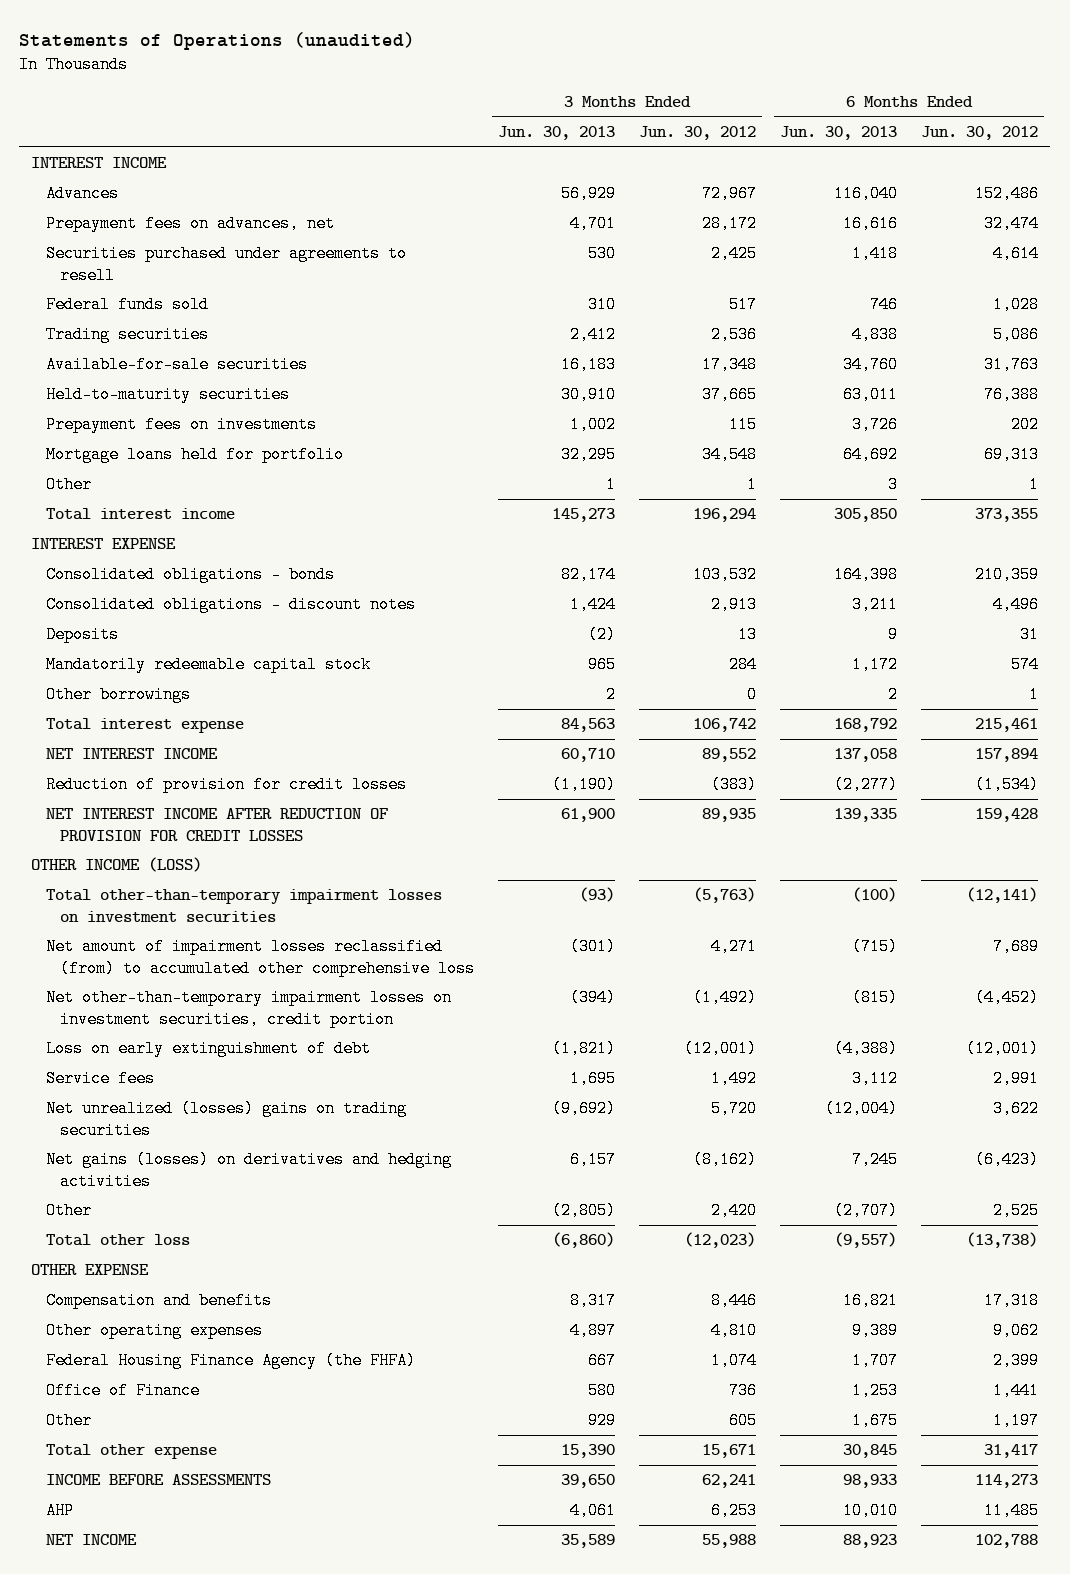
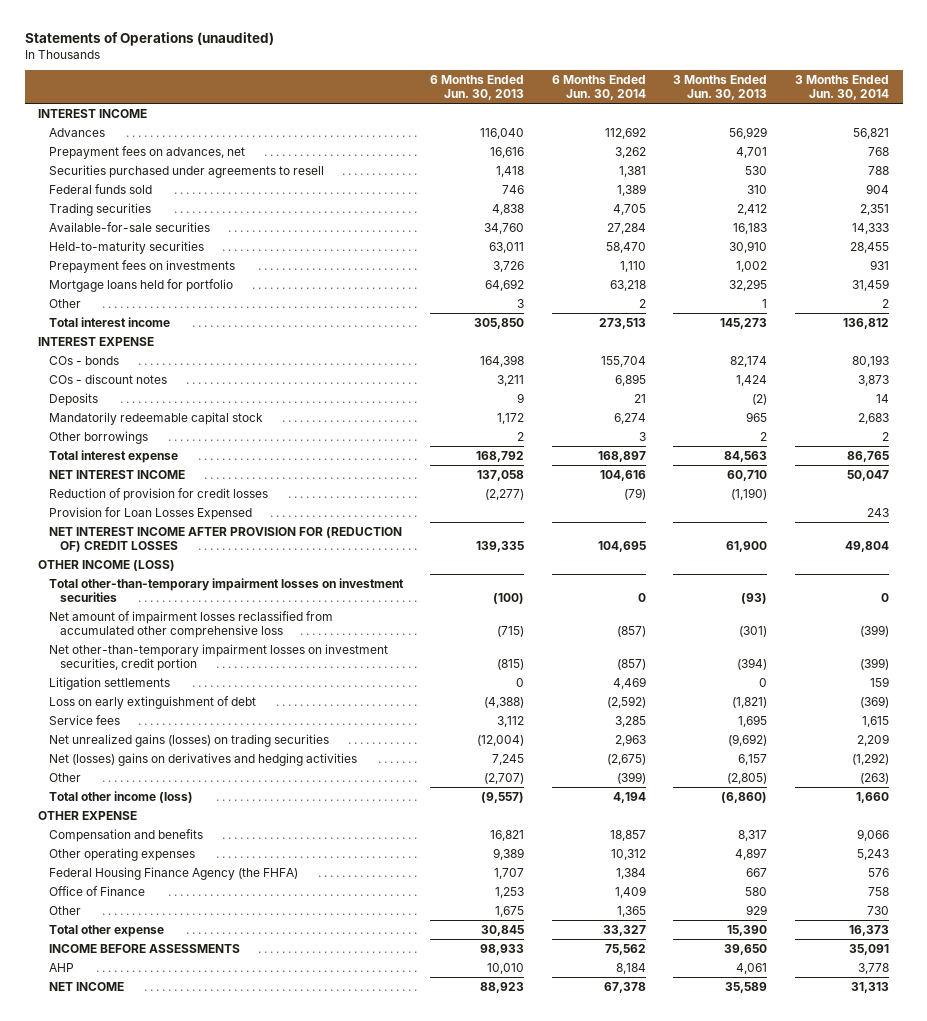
[639,125,757,140] Jun. 30, 2012 -> none
[921,125,1039,140] Jun. 30, 2012 -> none
none -> [551,75,646,101] 6 Months Ended Jun. 30, 2014
none -> [794,75,889,101] 3 Months Ended Jun. 30, 2014
[45,566,335,584] Consolidated obligations - bonds -> [48,355,119,365] COs - bonds
[45,596,416,614] Consolidated obligations - discount notes -> [48,373,167,384] COs - discount notes
none -> [48,506,252,520] Provision for Loan Losses Expensed
[45,808,388,841] NET INTEREST INCOME AFTER REDUCTION OF PROVISION FOR CREDIT LOSSES -> [48,526,402,552] NET INTEREST INCOME AFTER PROVISION FOR (REDUCTION OF) CREDIT LOSSES
[45,938,475,977] Net amount of impairment losses reclassified (from) to accumulated other comprehensive loss -> [48,610,333,638] Net amount of impairment losses reclassified from accumulated other comprehensive loss
none -> [48,676,170,690] Litigation settlements
[45,1100,407,1139] Net unrealized (losses) gains on trading securities -> [48,733,329,747] Net unrealized gains (losses) on trading securities
[45,1151,452,1190] Net gains (losses) on derivatives and hedging activities -> [48,752,357,766] Net (losses) gains on derivatives and hedging activities
[45,1234,190,1247] Total other loss -> [48,790,193,803] Total other income (loss)

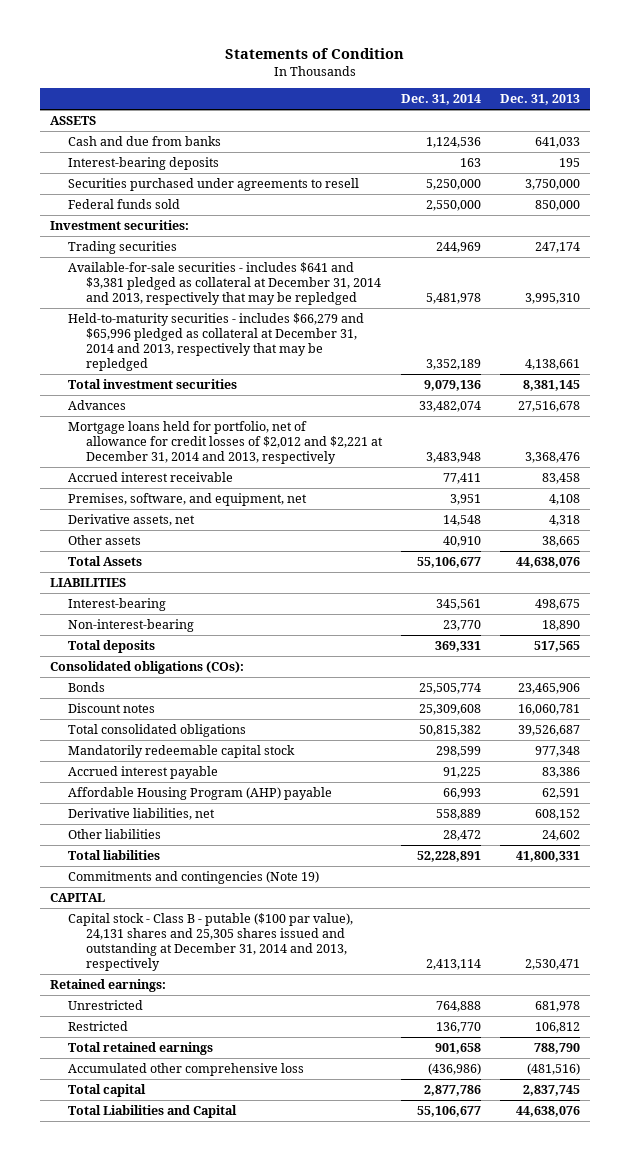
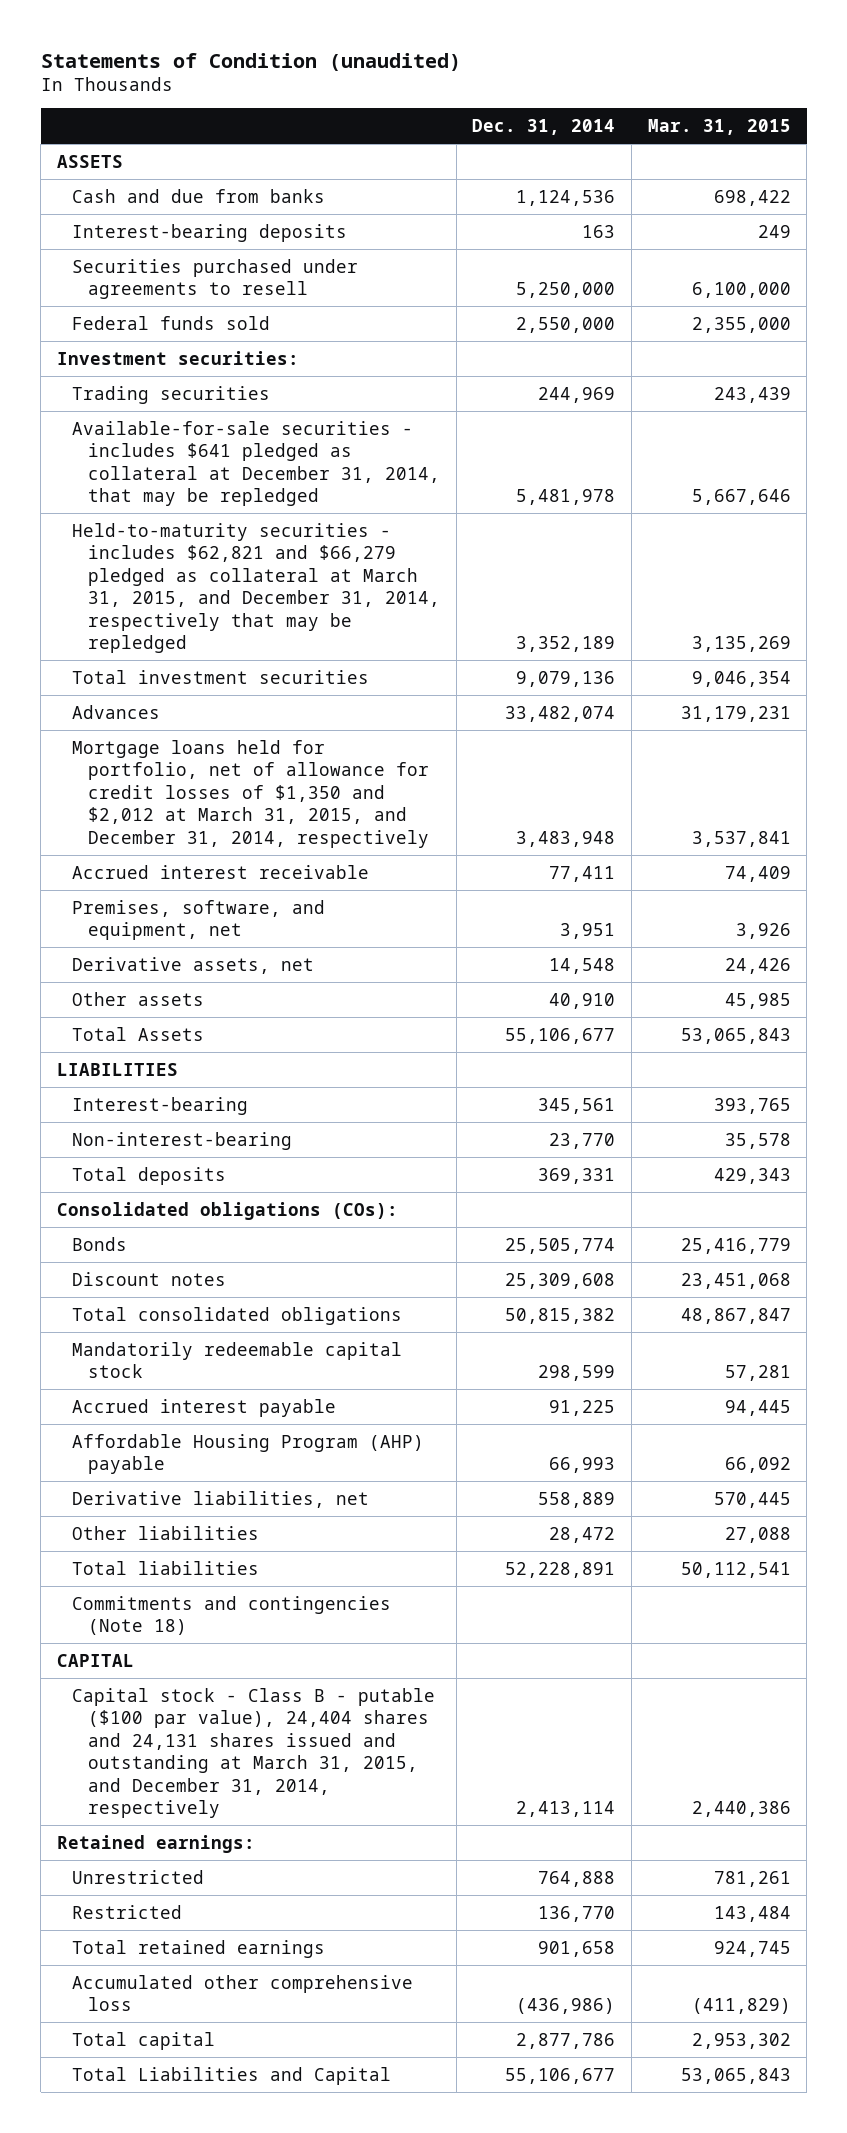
[224,48,404,60] Statements of Condition -> [40,52,461,71] Statements of Condition (unaudited)
[500,94,581,106] Dec. 31, 2013 -> none
none -> [647,119,791,136] Mar. 31, 2015
[67,261,381,306] Available-for-sale securities - includes $641 and $3,381 pledged as collateral at December 31, 2014 and 2013, respectively that may be repledged -> [72,420,441,507] Available-for-sale securities - includes $641 pledged as collateral at December 31, 2014, that may be repledged
[67,312,364,372] Held-to-maturity securities - includes $66,279 and $65,996 pledged as collateral at December 31, 2014 and 2013, respectively that may be repledged -> [72,522,441,654] Held-to-maturity securities - includes $62,821 and $66,279 pledged as collateral at March 31, 2015, and December 31, 2014, respectively that may be repledged
[67,420,383,465] Mortgage loans held for portfolio, net of allowance for credit losses of $2,012 and $2,221 at December 31, 2014 and 2013, respectively -> [72,739,430,848] Mortgage loans held for portfolio, net of allowance for credit losses of $1,350 and $2,012 at March 31, 2015, and December 31, 2014, respectively
[67,870,319,884] Commitments and contingencies (Note 19) -> [72,1595,392,1636] Commitments and contingencies (Note 18)
[67,912,353,972] Capital stock - Class B - putable ($100 par value), 24,131 shares and 25,305 shares issued and outstanding at December 31, 2014 and 2013, respectively -> [72,1687,436,1819] Capital stock - Class B - putable ($100 par value), 24,404 shares and 24,131 shares issued and outstanding at March 31, 2015, and December 31, 2014, respectively

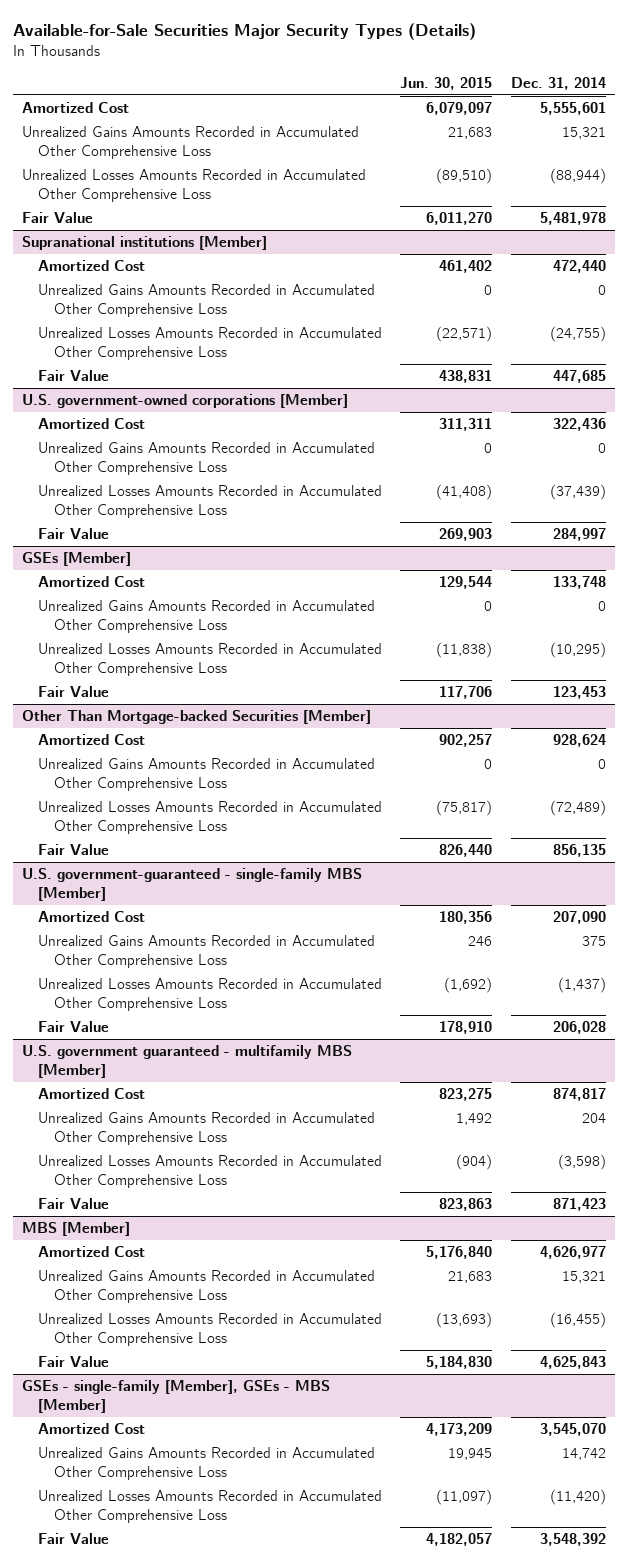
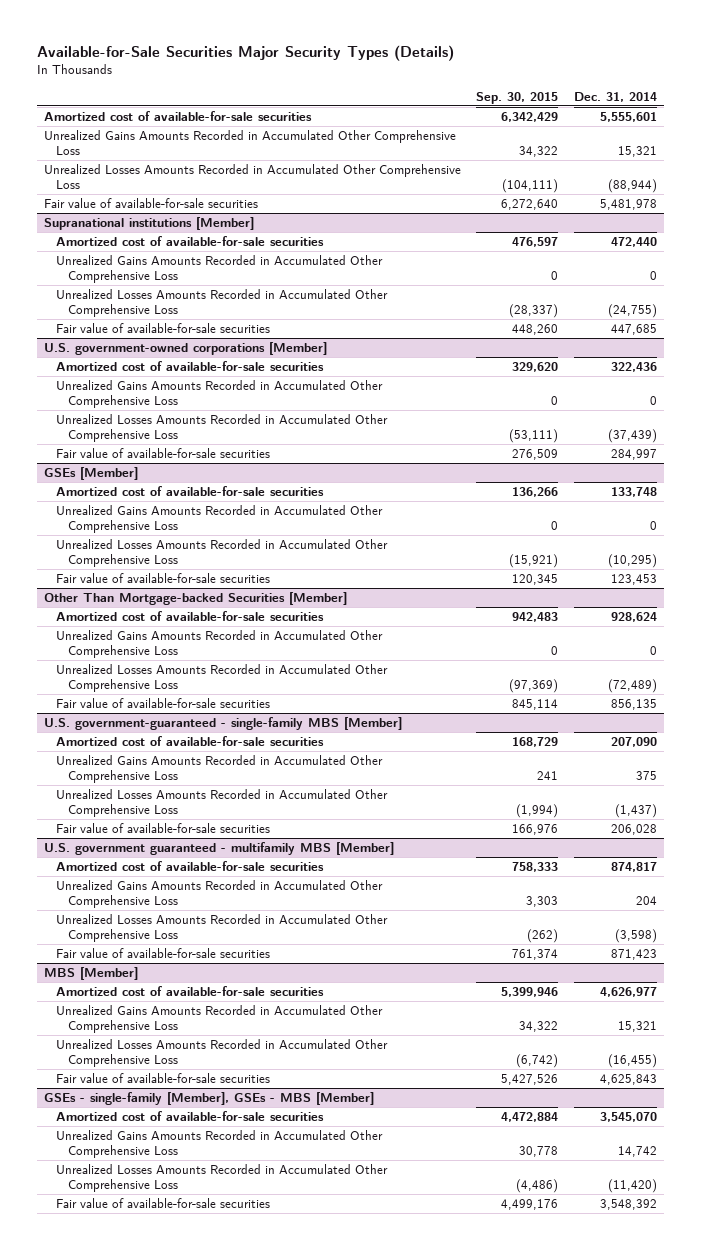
[400,76,493,90] Jun. 30, 2015 -> none
none -> [476,91,559,104] Sep. 30, 2015
[21,101,129,113] Amortized Cost -> [44,110,313,121] Amortized cost of available-for-sale securities
[21,211,93,223] Fair Value -> [44,197,259,208] Fair value of available-for-sale securities
[38,259,146,271] Amortized Cost -> [55,235,324,246] Amortized cost of available-for-sale securities
[38,369,110,381] Fair Value -> [55,322,270,333] Fair value of available-for-sale securities
[38,417,146,429] Amortized Cost -> [55,360,324,371] Amortized cost of available-for-sale securities
[38,527,110,539] Fair Value -> [55,447,270,458] Fair value of available-for-sale securities
[38,575,146,587] Amortized Cost -> [55,485,324,496] Amortized cost of available-for-sale securities
[38,685,110,697] Fair Value -> [55,572,270,583] Fair value of available-for-sale securities
[38,733,146,745] Amortized Cost -> [55,610,324,621] Amortized cost of available-for-sale securities
[38,843,110,855] Fair Value -> [55,697,270,708] Fair value of available-for-sale securities
[38,910,146,922] Amortized Cost -> [55,735,324,746] Amortized cost of available-for-sale securities
[38,1020,110,1032] Fair Value -> [55,822,270,833] Fair value of available-for-sale securities
[38,1087,146,1099] Amortized Cost -> [55,860,324,871] Amortized cost of available-for-sale securities
[38,1197,110,1209] Fair Value -> [55,947,270,958] Fair value of available-for-sale securities
[38,1245,146,1257] Amortized Cost -> [55,985,324,996] Amortized cost of available-for-sale securities
[38,1355,110,1367] Fair Value -> [55,1072,270,1083] Fair value of available-for-sale securities
[38,1422,146,1434] Amortized Cost -> [55,1110,324,1121] Amortized cost of available-for-sale securities
[38,1532,110,1544] Fair Value -> [55,1197,270,1208] Fair value of available-for-sale securities

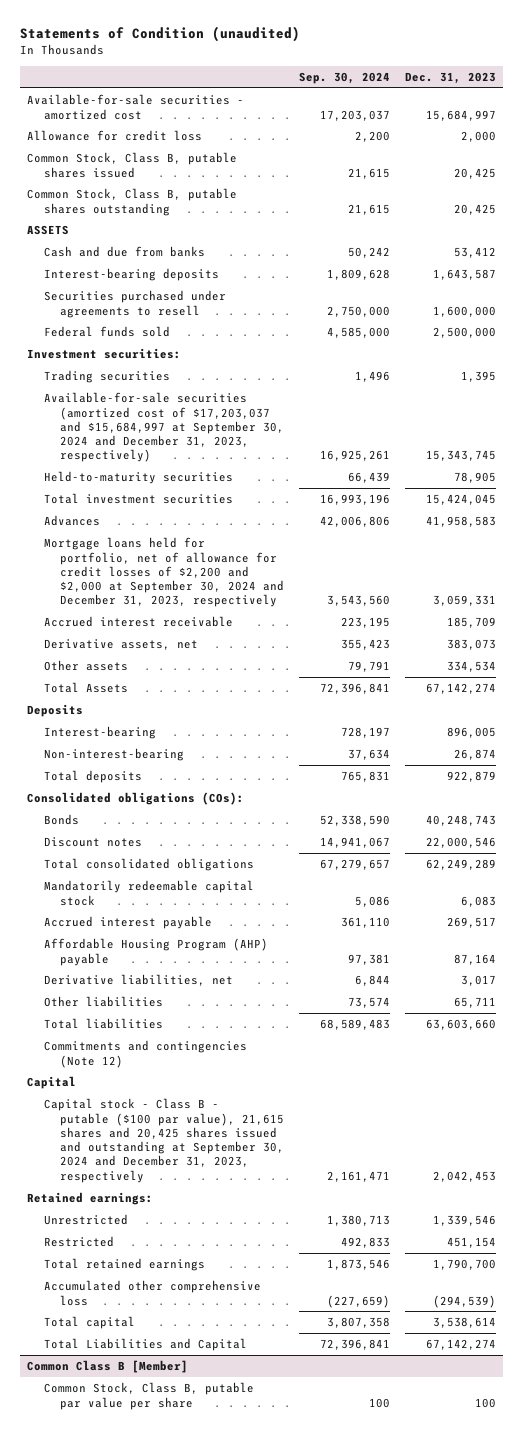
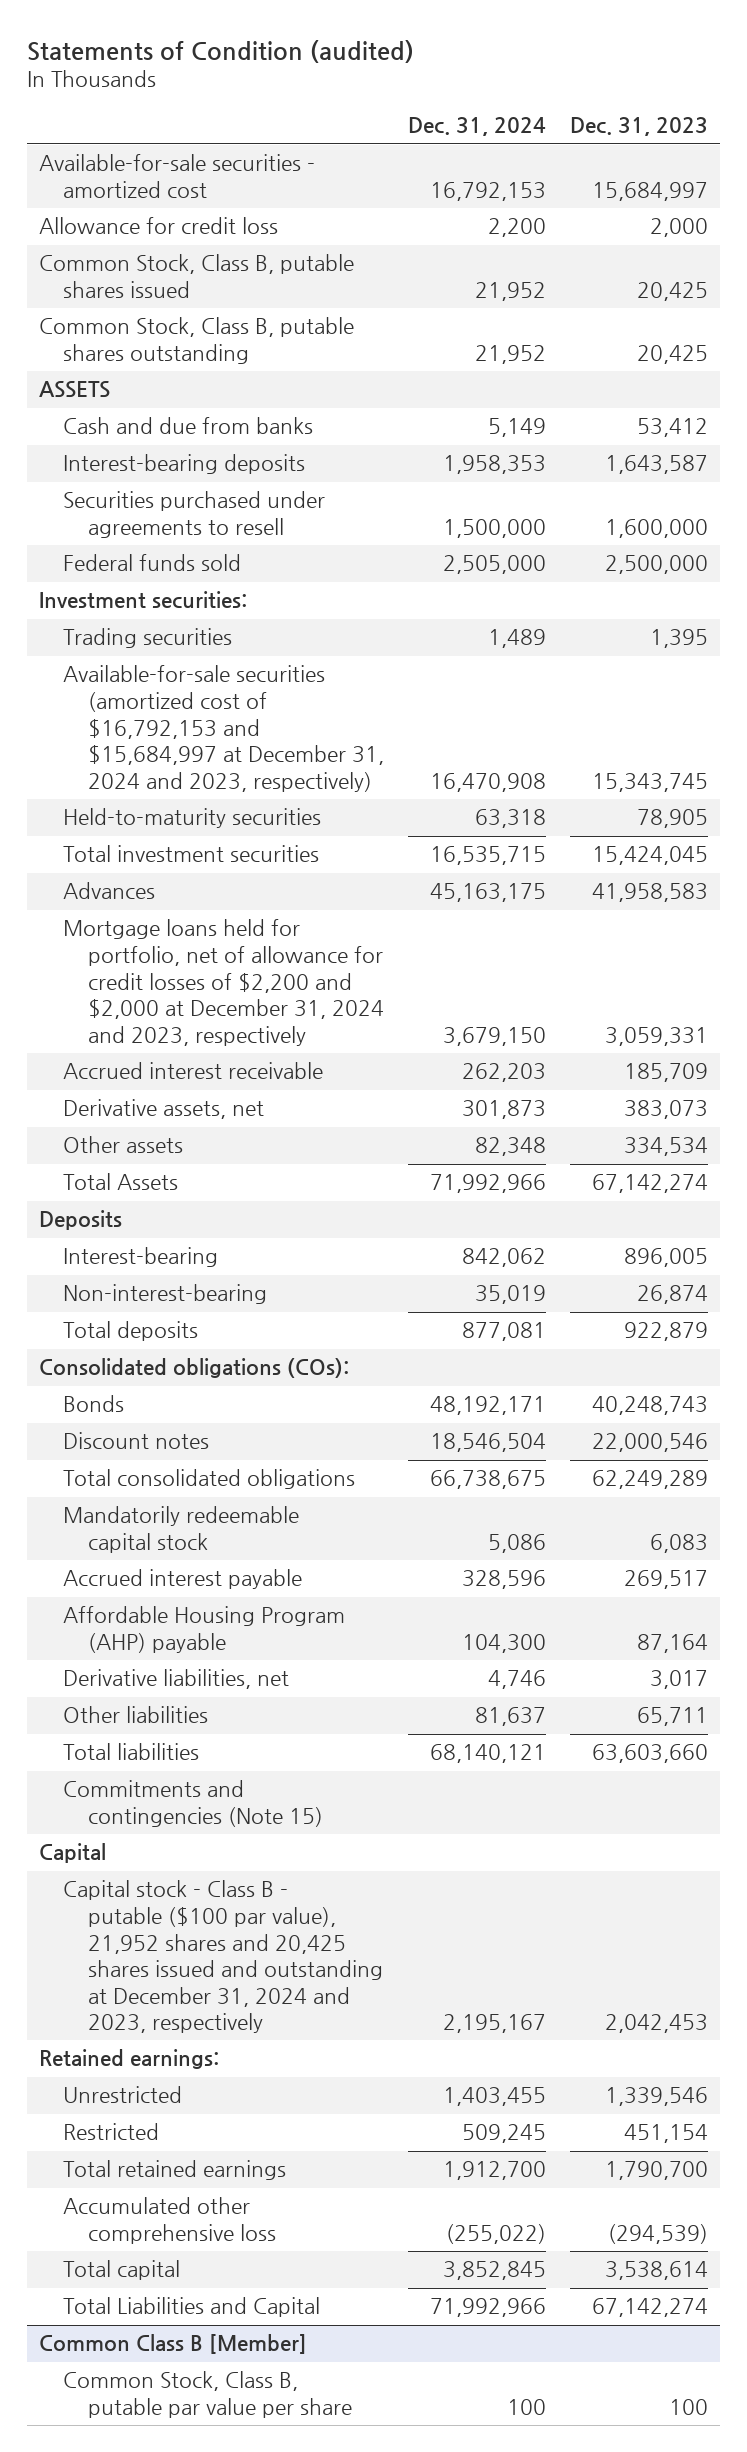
[20,26,301,43] Statements of Condition (unaudited) -> [27,39,415,63] Statements of Condition (audited)
[298,71,390,84] Sep. 30, 2024 -> none
none -> [407,117,546,137] Dec. 31, 2024
[43,392,284,463] Available-for-sale securities (amortized cost of $17,203,037 and $15,684,997 at September 30, 2024 and December 31, 2023, respectively) -> [63,665,384,792] Available-for-sale securities (amortized cost of $16,792,153 and $15,684,997 at December 31, 2024 and 2023, respectively)
[43,537,284,608] Mortgage loans held for portfolio, net of allowance for credit losses of $2,200 and $2,000 at September 30, 2024 and December 31, 2023, respectively -> [63,919,384,1046] Mortgage loans held for portfolio, net of allowance for credit losses of $2,200 and $2,000 at December 31, 2024 and 2023, respectively
[43,1040,247,1068] Commitments and contingencies (Note 12) -> [63,1780,323,1827] Commitments and contingencies (Note 15)
[43,1098,284,1183] Capital stock - Class B - putable ($100 par value), 21,615 shares and 20,425 shares issued and outstanding at September 30, 2024 and December 31, 2023, respectively -> [63,1880,383,2034] Capital stock - Class B - putable ($100 par value), 21,952 shares and 20,425 shares issued and outstanding at December 31, 2024 and 2023, respectively

